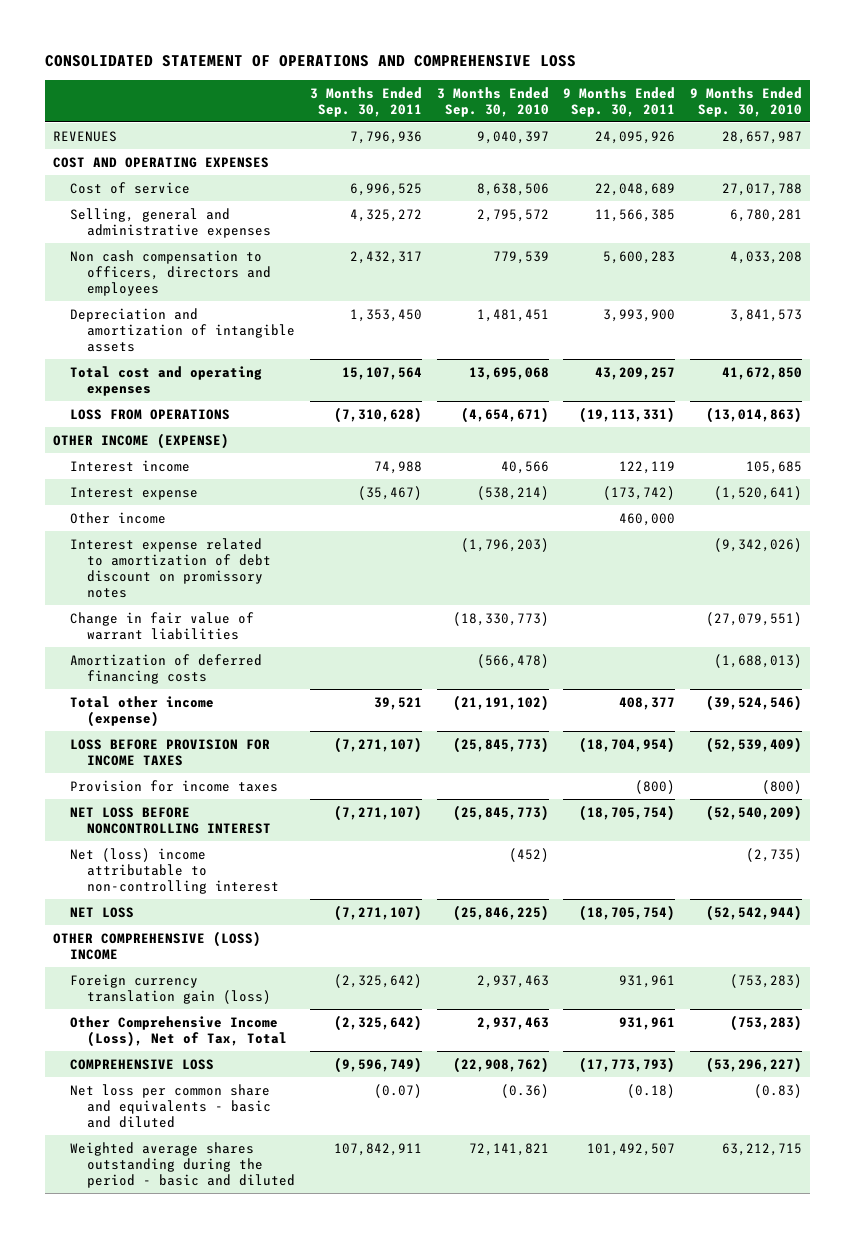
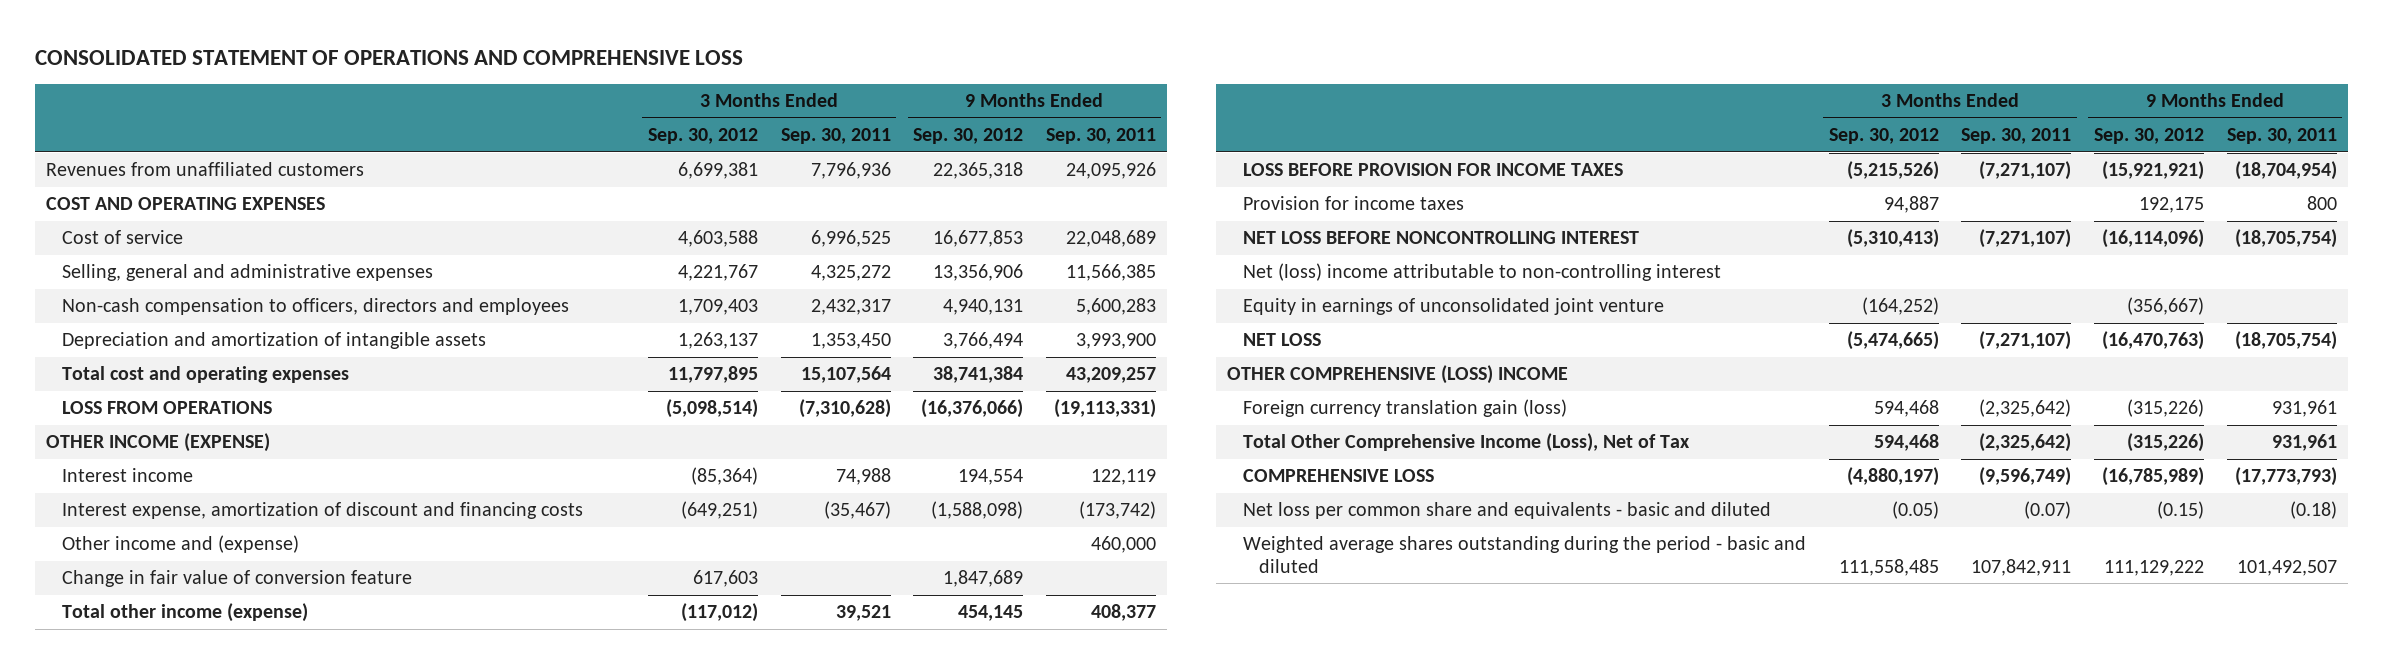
[436,86,549,117] 3 Months Ended Sep. 30, 2010 -> none
[690,86,803,117] 9 Months Ended Sep. 30, 2010 -> none
none -> [647,128,758,145] Sep. 30, 2012
none -> [913,128,1024,145] Sep. 30, 2012
[52,130,117,142] REVENUES -> [45,162,364,177] Revenues from unaffiliated customers
[69,249,271,296] Non cash compensation to officers, directors and employees -> [62,298,570,316] Non-cash compensation to officers, directors and employees
[69,537,271,598] Interest expense related to amortization of debt discount on promissory notes -> none
[69,653,262,684] Amortization of deferred financing costs -> none
[69,486,198,500] Interest expense -> [62,502,584,520] Interest expense, amortization of discount and financing costs
[69,511,166,524] Other income -> [62,535,300,554] Other income and (expense)
[69,611,254,640] Change in fair value of warrant liabilities -> [62,570,413,588] Change in fair value of conversion feature
[635,779,676,794] (800) -> [2306,196,2337,211] 800
none -> [1243,298,1665,316] Equity in earnings of unconsolidated joint venture
[69,1015,287,1047] Other Comprehensive Income (Loss), Net of Tax, Total -> [1243,433,1691,453] Total Other Comprehensive Income (Loss), Net of Tax

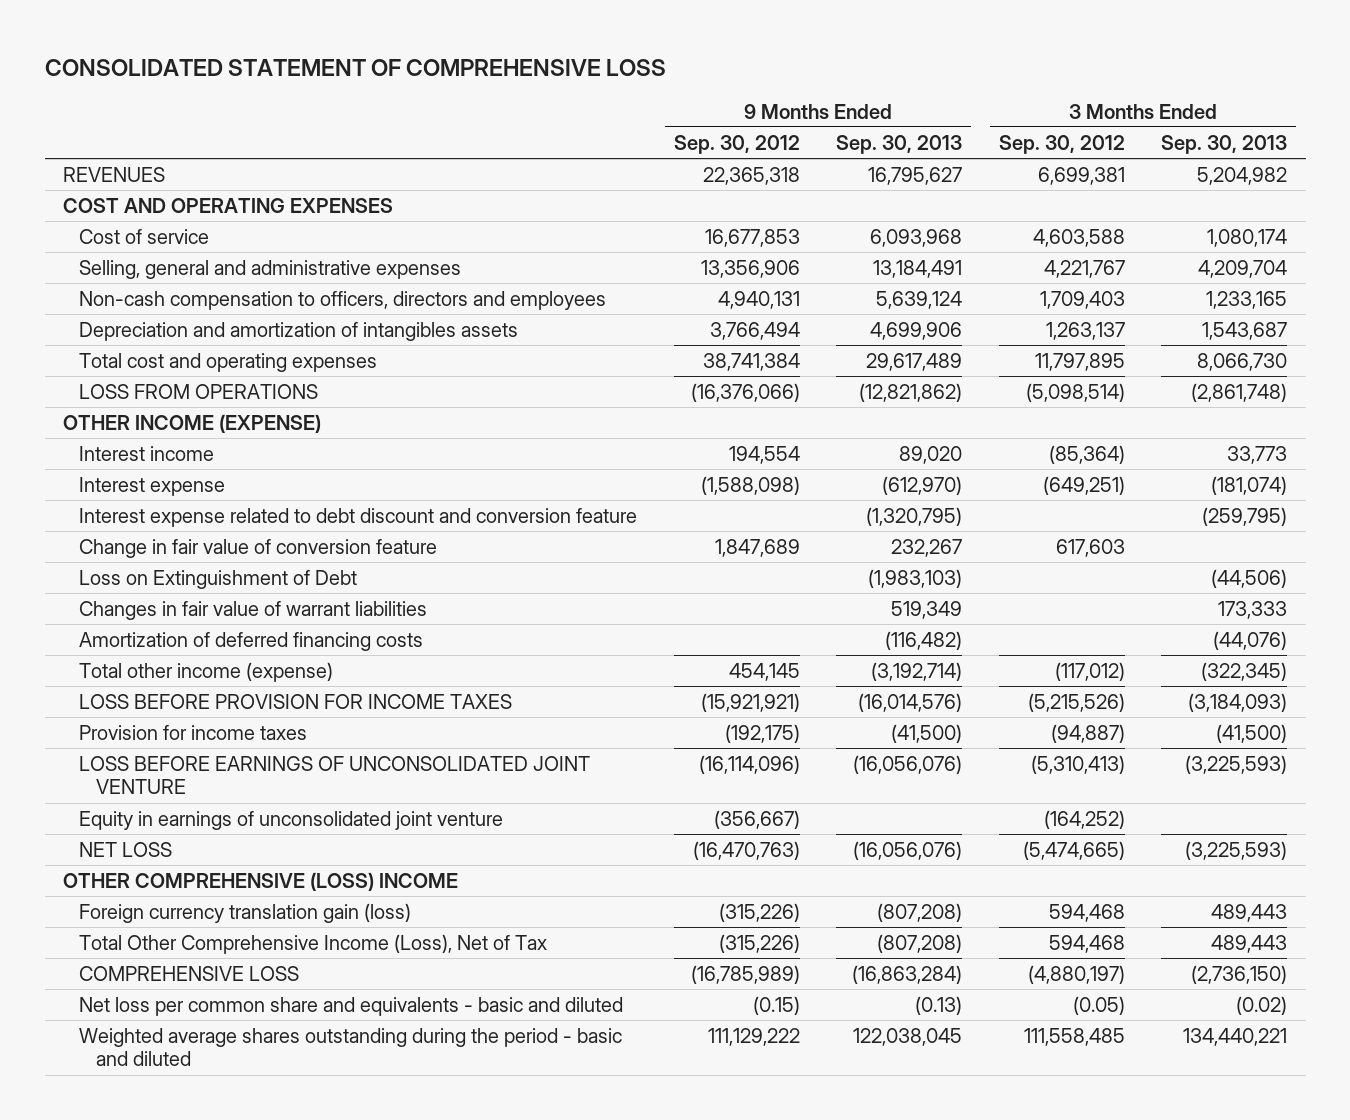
[34,49,743,65] CONSOLIDATED STATEMENT OF OPERATIONS AND COMPREHENSIVE LOSS -> [44,58,666,76] CONSOLIDATED STATEMENT OF COMPREHENSIVE LOSS
[780,128,891,145] Sep. 30, 2011 -> none
[1045,128,1156,145] Sep. 30, 2011 -> none
none -> [836,134,963,154] Sep. 30, 2013
none -> [1161,134,1288,154] Sep. 30, 2013
[45,162,364,177] Revenues from unaffiliated customers -> [62,166,165,182] REVENUES
[62,332,487,350] Depreciation and amortization of intangible assets -> [79,321,519,341] Depreciation and amortization of intangibles assets
[62,535,300,554] Other income and (expense) -> none
[62,502,584,520] Interest expense, amortization of discount and financing costs -> [79,476,226,496] Interest expense
none -> [79,507,638,527] Interest expense related to debt discount and conversion feature
none -> [79,569,358,589] Loss on Extinguishment of Debt
none -> [79,600,428,620] Changes in fair value of warrant liabilities
none -> [79,631,424,651] Amortization of deferred financing costs
[1243,263,1722,282] Net (loss) income attributable to non-controlling interest -> none
[1883,196,1939,214] 94,887 -> [1050,723,1125,743] (94,887)
[2139,197,2205,214] 192,175 -> [724,723,800,743] (192,175)
[1243,231,1640,245] NET LOSS BEFORE NONCONTROLLING INTEREST -> [79,755,591,795] LOSS BEFORE EARNINGS OF UNCONSOLIDATED JOINT VENTURE

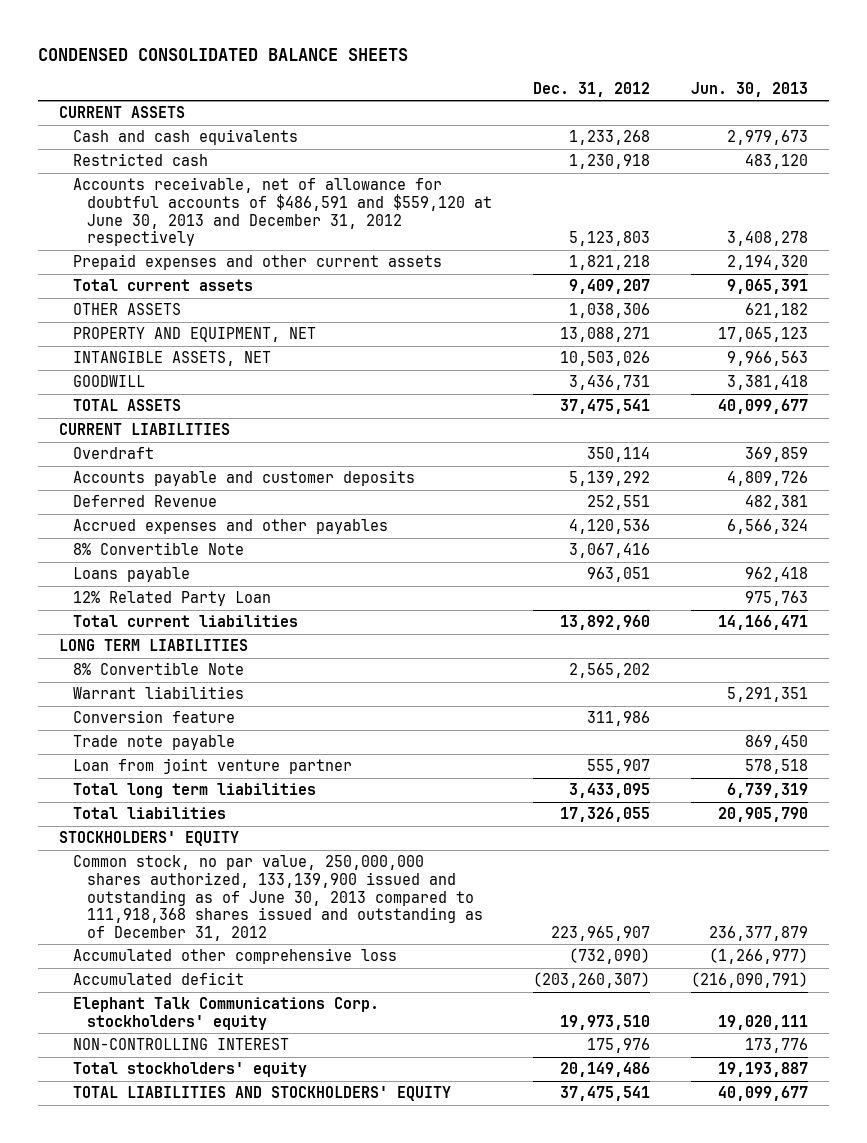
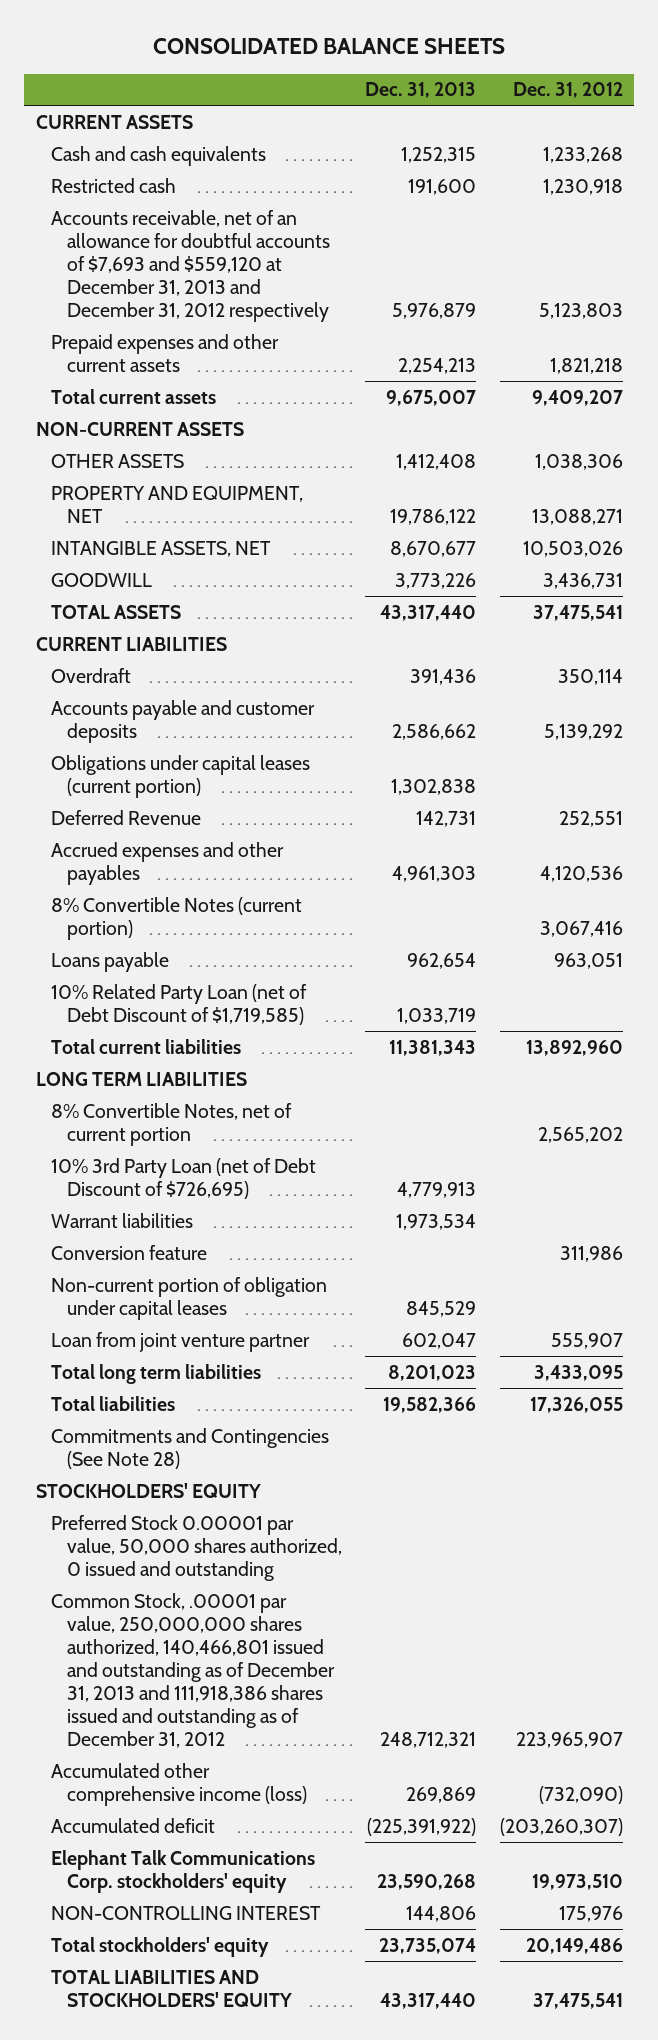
[38,48,409,62] CONDENSED CONSOLIDATED BALANCE SHEETS -> [153,38,506,55] CONSOLIDATED BALANCE SHEETS
[691,81,809,97] Jun. 30, 2013 -> none
none -> [365,82,477,99] Dec. 31, 2013
[72,177,492,247] Accounts receivable, net of allowance for doubtful accounts of $486,591 and $559,120 at June 30, 2013 and December 31, 2012 respectively -> [51,209,330,323] Accounts receivable, net of an allowance for doubtful accounts of $7,693 and $559,120 at December 31, 2013 and December 31, 2012 respectively
none -> [35,421,244,436] NON-CURRENT ASSETS
none -> [51,754,311,798] Obligations under capital leases (current portion)
[72,542,244,556] 8% Convertible Note -> [51,896,303,940] 8% Convertible Notes (current portion)
[72,591,271,607] 12% Related Party Loan -> [51,983,308,1025] 10% Related Party Loan (net of Debt Discount of $1,719,585)
[72,662,244,676] 8% Convertible Note -> [51,1102,293,1146] 8% Convertible Notes, net of current portion
none -> [51,1157,317,1199] 10% 3rd Party Loan (net of Debt Discount of $726,695)
[72,735,235,751] Trade note payable -> none
none -> [51,1276,328,1320] Non-current portion of obligation under capital leases
none -> [51,1427,330,1469] Commitments and Contingencies (See Note 28)
none -> [51,1514,342,1581] Preferred Stock 0.00001 par value, 50,000 shares authorized, 0 issued and outstanding
[72,855,483,941] Common stock, no par value, 250,000,000 shares authorized, 133,139,900 issued and outstanding as of June 30, 2013 compared to 111,918,368 shares issued and outstanding as of December 31, 2012 -> [51,1592,335,1749] Common Stock, .00001 par value, 250,000,000 shares authorized, 140,466,801 issued and outstanding as of December 31, 2013 and 111,918,386 shares issued and outstanding as of December 31, 2012
[72,948,397,965] Accumulated other comprehensive loss -> [51,1762,307,1806] Accumulated other comprehensive income (loss)

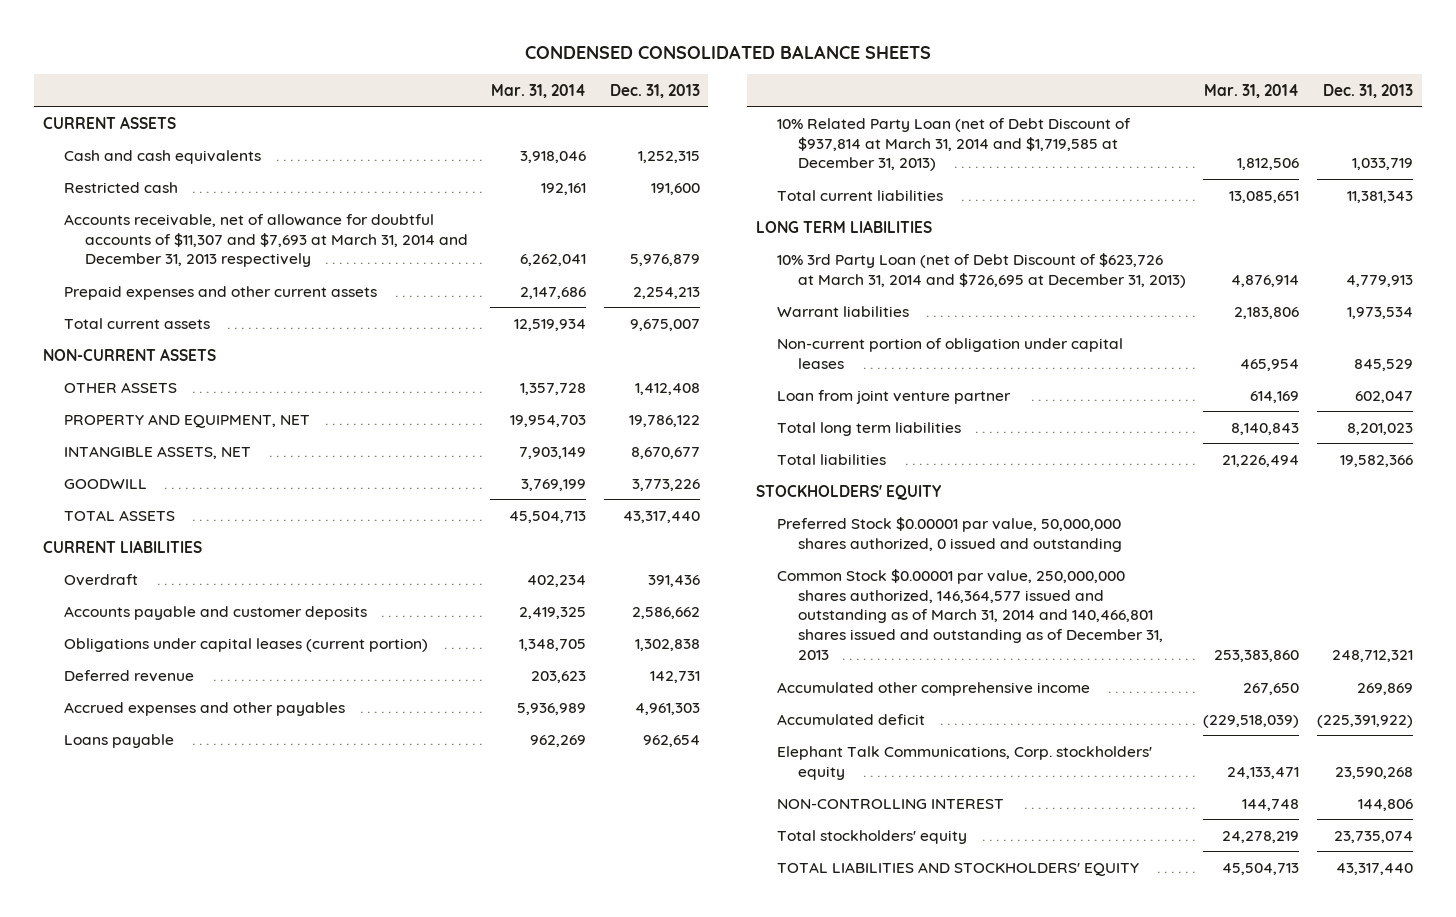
[153,38,506,55] CONSOLIDATED BALANCE SHEETS -> [524,44,931,59] CONDENSED CONSOLIDATED BALANCE SHEETS
[512,82,623,99] Dec. 31, 2012 -> none
none -> [491,83,587,98] Mar. 31, 2014
[51,209,330,323] Accounts receivable, net of an allowance for doubtful accounts of $7,693 and $559,120 at December 31, 2013 and December 31, 2012 respectively -> [63,213,468,268] Accounts receivable, net of allowance for doubtful accounts of $11,307 and $7,693 at March 31, 2014 and December 31, 2013 respectively
[51,809,202,825] Deferred Revenue -> [63,669,194,682] Deferred revenue
[51,896,303,940] 8% Convertible Notes (current portion) -> none
[51,983,308,1025] 10% Related Party Loan (net of Debt Discount of $1,719,585) -> [777,117,1132,172] 10% Related Party Loan (net of Debt Discount of $937,814 at March 31, 2014 and $1,719,585 at December 31, 2013)
[51,1102,293,1146] 8% Convertible Notes, net of current portion -> none
[51,1157,317,1199] 10% 3rd Party Loan (net of Debt Discount of $726,695) -> [777,252,1186,288] 10% 3rd Party Loan (net of Debt Discount of $623,726 at March 31, 2014 and $726,695 at December 31, 2013)
[51,1244,208,1260] Conversion feature -> none
[51,1427,330,1469] Commitments and Contingencies (See Note 28) -> none
[51,1514,342,1581] Preferred Stock 0.00001 par value, 50,000 shares authorized, 0 issued and outstanding -> [777,516,1122,552] Preferred Stock $0.00001 par value, 50,000,000 shares authorized, 0 issued and outstanding
[51,1592,335,1749] Common Stock, .00001 par value, 250,000,000 shares authorized, 140,466,801 issued and outstanding as of December 31, 2013 and 111,918,386 shares issued and outstanding as of December 31, 2012 -> [777,568,1163,661] Common Stock $0.00001 par value, 250,000,000 shares authorized, 146,364,577 issued and outstanding as of March 31, 2014 and 140,466,801 shares issued and outstanding as of December 31, 2013
[51,1762,307,1806] Accumulated other comprehensive income (loss) -> [777,681,1091,696] Accumulated other comprehensive income
[51,1849,316,1893] Elephant Talk Communications Corp. stockholders' equity -> [777,745,1153,780] Elephant Talk Communications, Corp. stockholders' equity

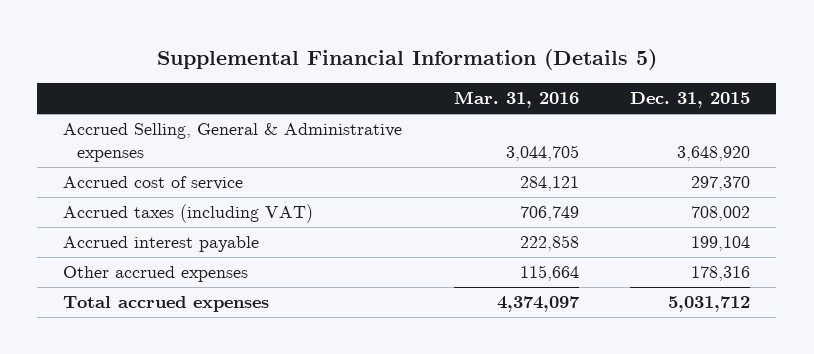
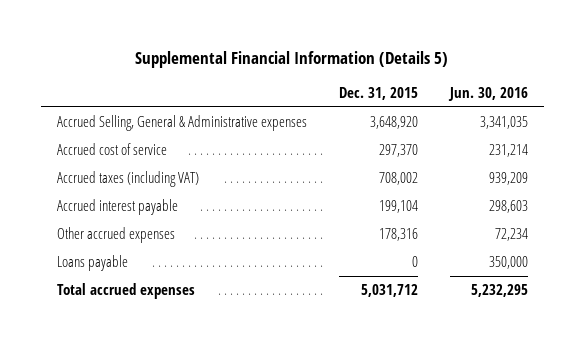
[453,91,579,109] Mar. 31, 2016 -> none
none -> [447,86,528,101] Jun. 30, 2016
none -> [56,255,128,272] Loans payable

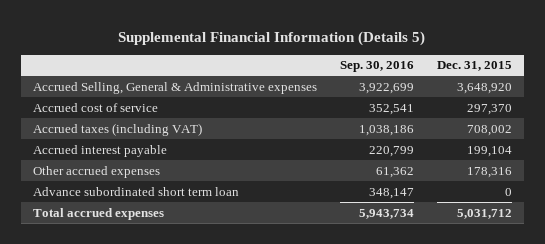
[447,86,528,101] Jun. 30, 2016 -> none
none -> [339,61,414,73] Sep. 30, 2016
[56,255,128,272] Loans payable -> [32,186,239,196] Advance subordinated short term loan

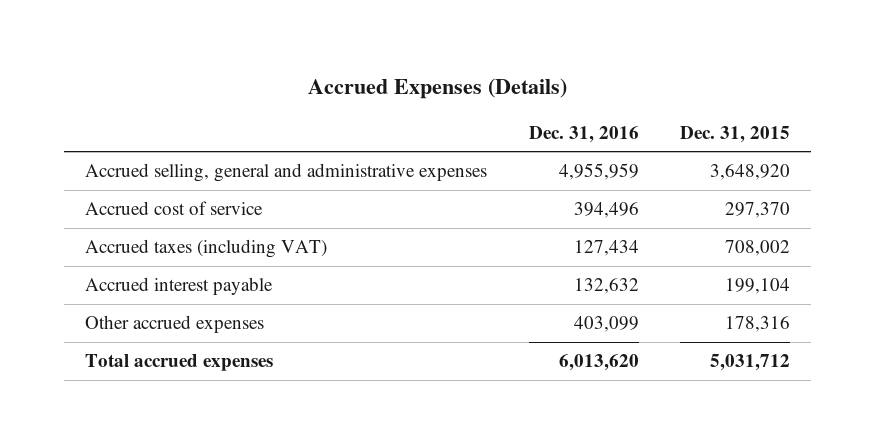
[118,30,426,46] Supplemental Financial Information (Details 5) -> [307,77,567,99] Accrued Expenses (Details)
[339,61,414,73] Sep. 30, 2016 -> none
none -> [528,125,639,143] Dec. 31, 2016
[32,81,317,94] Accrued Selling, General & Administrative expenses -> [84,163,487,183] Accrued selling, general and administrative expenses
[32,186,239,196] Advance subordinated short term loan -> none

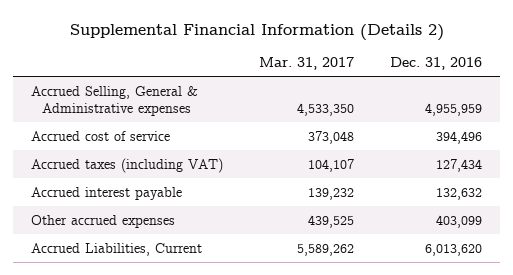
[307,77,567,99] Accrued Expenses (Details) -> [69,23,444,41] Supplemental Financial Information (Details 2)
[680,125,791,143] Dec. 31, 2015 -> none
none -> [259,57,355,71] Mar. 31, 2017
[84,163,487,183] Accrued selling, general and administrative expenses -> [30,85,198,116] Accrued Selling, General & Administrative expenses
[84,354,273,372] Total accrued expenses -> [30,242,202,256] Accrued Liabilities, Current

